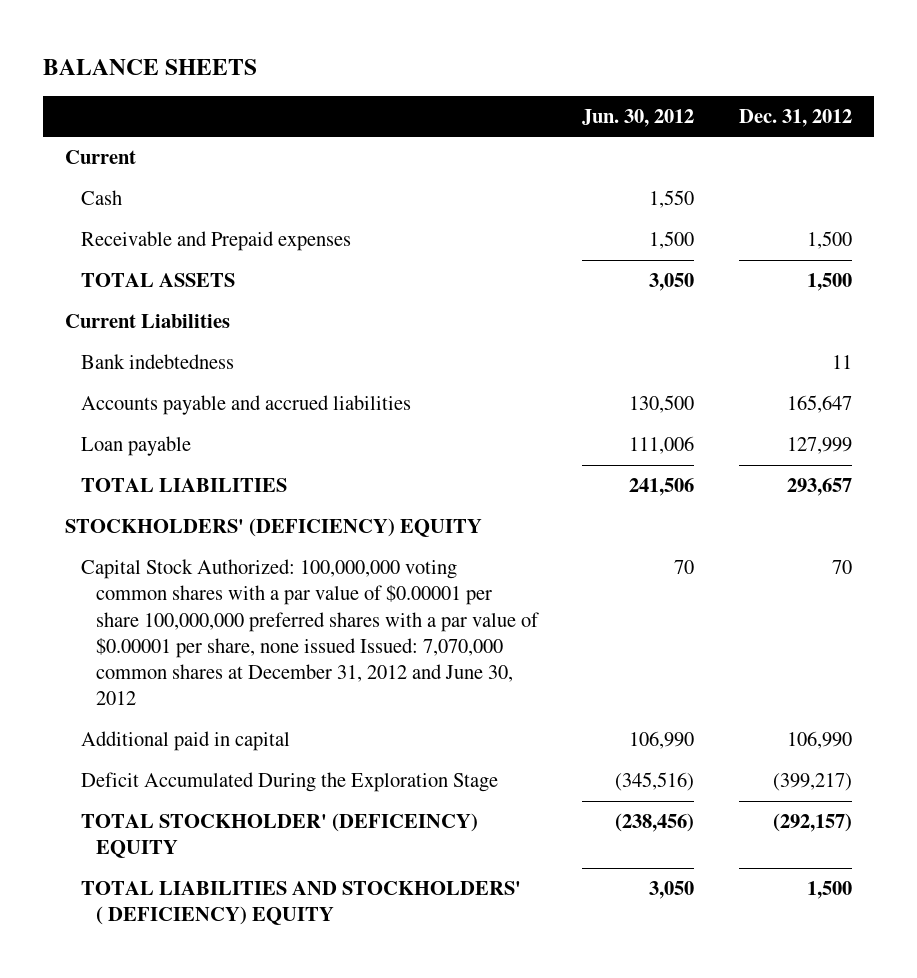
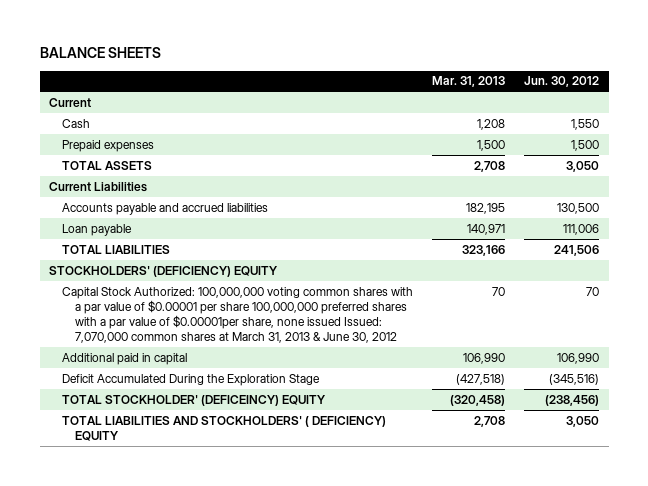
[738,108,852,127] Dec. 31, 2012 -> none
none -> [432,76,506,88] Mar. 31, 2013
[80,231,351,252] Receivable and Prepaid expenses -> [62,139,155,152] Prepaid expenses
[80,354,234,370] Bank indebtedness -> none
[80,559,539,706] Capital Stock Authorized: 100,000,000 voting common shares with a par value of $0.00001 per share 100,000,000 preferred shares with a par value of $0.00001 per share, none issued Issued: 7,070,000 common shares at December 31, 2012 and June 30, 2012 -> [62,286,414,344] Capital Stock Authorized: 100,000,000 voting common shares with a par value of $0.00001 per share 100,000,000 preferred shares with a par value of $0.00001per share, none issued Issued: 7,070,000 common shares at March 31, 2013 & June 30, 2012

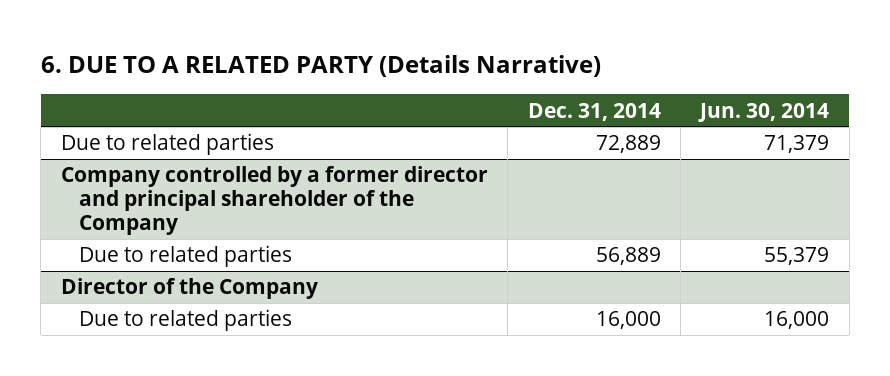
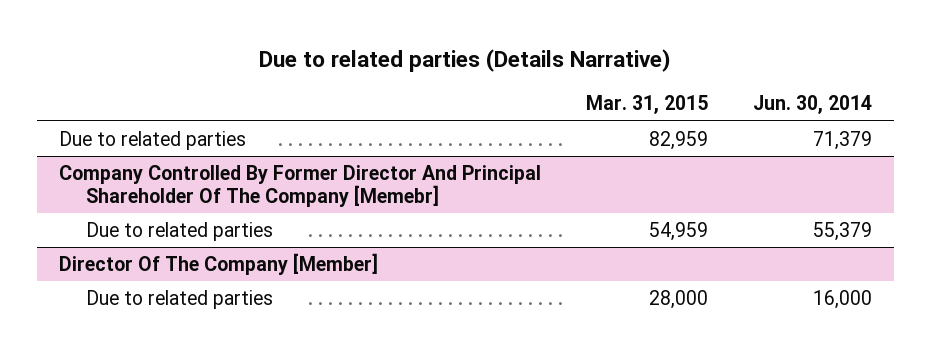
[40,55,601,78] 6. DUE TO A RELATED PARTY (Details Narrative) -> [259,48,672,72] Due to related parties (Details Narrative)
[527,102,661,121] Dec. 31, 2014 -> none
none -> [585,95,708,115] Mar. 31, 2015
[60,166,488,236] Company controlled by a former director and principal shareholder of the Company -> [59,165,542,207] Company Controlled By Former Director And Principal Shareholder Of The Company [Memebr]
[60,278,318,300] Director of the Company -> [59,253,379,276] Director Of The Company [Member]

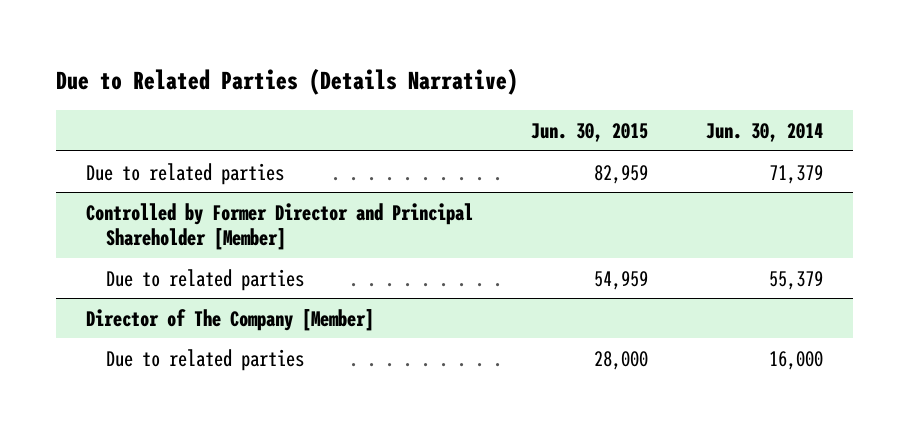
[259,48,672,72] Due to related parties (Details Narrative) -> [56,68,519,96] Due to Related Parties (Details Narrative)
[585,95,708,115] Mar. 31, 2015 -> none
none -> [530,123,648,143] Jun. 30, 2015
[59,165,542,207] Company Controlled By Former Director And Principal Shareholder Of The Company [Memebr] -> [85,202,473,251] Controlled by Former Director and Principal Shareholder [Member]
[59,253,379,276] Director Of The Company [Member] -> [85,308,374,331] Director of The Company [Member]

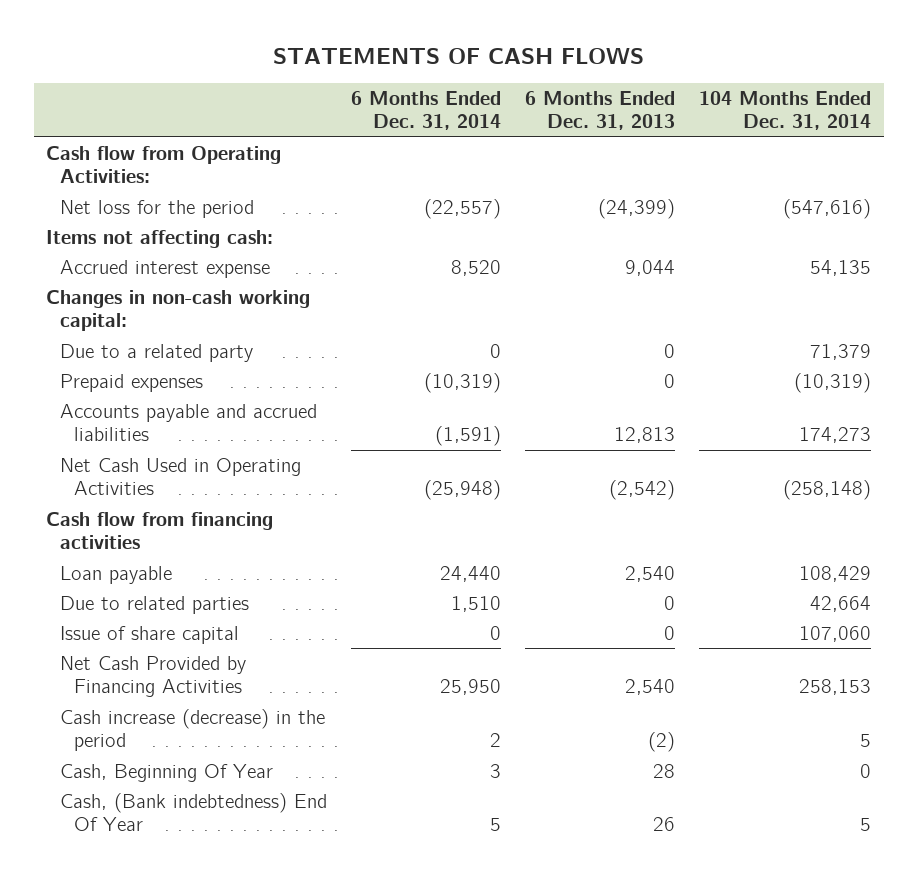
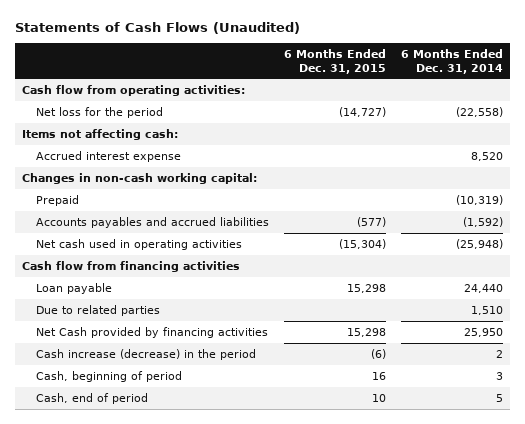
[272,47,644,64] STATEMENTS OF CASH FLOWS -> [14,21,300,34] Statements of Cash Flows (Unaudited)
[525,90,676,131] 6 Months Ended Dec. 31, 2013 -> none
[699,90,872,131] 104 Months Ended Dec. 31, 2014 -> none
none -> [284,49,387,74] 6 Months Ended Dec. 31, 2015
[45,145,281,184] Cash flow from Operating Activities: -> [21,85,245,97] Cash flow from operating activities:
[424,198,502,219] (22,557) -> [455,107,503,118] (22,558)
[59,343,253,362] Due to a related party -> none
[59,373,203,392] Prepaid expenses -> [36,195,80,207] Prepaid
[59,403,317,442] Accounts payable and accrued liabilities -> [36,217,270,229] Accounts payables and accrued liabilities
[435,426,502,447] (1,591) -> [462,217,503,228] (1,592)
[59,457,301,496] Net Cash Used in Operating Activities -> [36,239,243,251] Net cash used in operating activities
[59,625,239,644] Issue of share capital -> none
[59,655,246,698] Net Cash Provided by Financing Activities -> [36,327,269,339] Net Cash provided by financing activities
[59,763,273,782] Cash, Beginning Of Year -> [36,371,183,383] Cash, beginning of period
[59,792,327,832] Cash, (Bank indebtedness) End Of Year -> [36,393,149,405] Cash, end of period

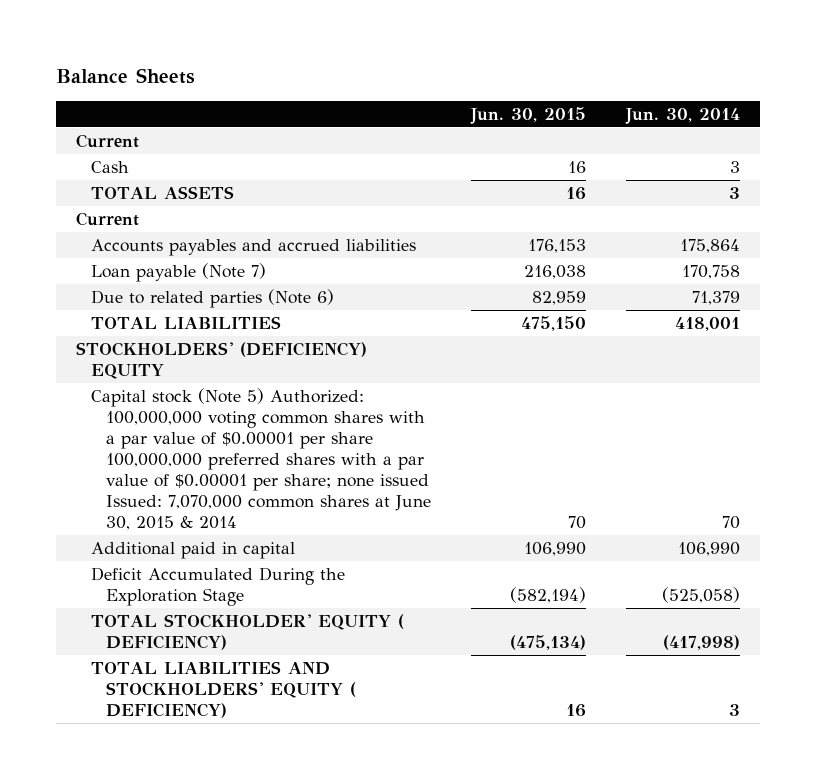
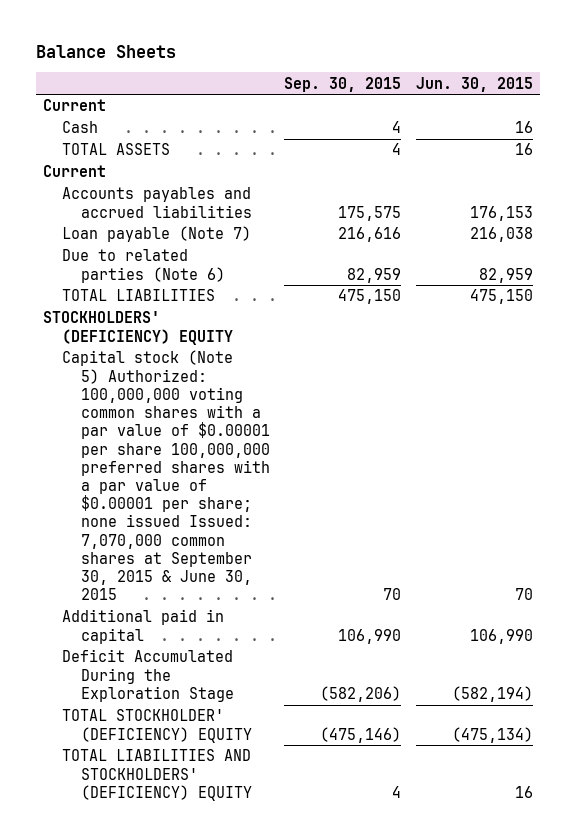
[624,107,740,124] Jun. 30, 2014 -> none
none -> [284,76,402,92] Sep. 30, 2015
[90,388,431,530] Capital stock (Note 5) Authorized: 100,000,000 voting common shares with a par value of $0.00001 per share 100,000,000 preferred shares with a par value of $0.00001 per share; none issued Issued: 7,070,000 common shares at June 30, 2015 & 2014 -> [61,350,270,601] Capital stock (Note 5) Authorized: 100,000,000 voting common shares with a par value of $0.00001 per share 100,000,000 preferred shares with a par value of $0.00001 per share; none issued Issued: 7,070,000 common shares at September 30, 2015 & June 30, 2015
[90,614,404,651] TOTAL STOCKHOLDER' EQUITY ( DEFICIENCY) -> [61,709,252,743] TOTAL STOCKHOLDER' (DEFICIENCY) EQUITY
[90,661,356,719] TOTAL LIABILITIES AND STOCKHOLDERS' EQUITY ( DEFICIENCY) -> [61,749,252,801] TOTAL LIABILITIES AND STOCKHOLDERS' (DEFICIENCY) EQUITY

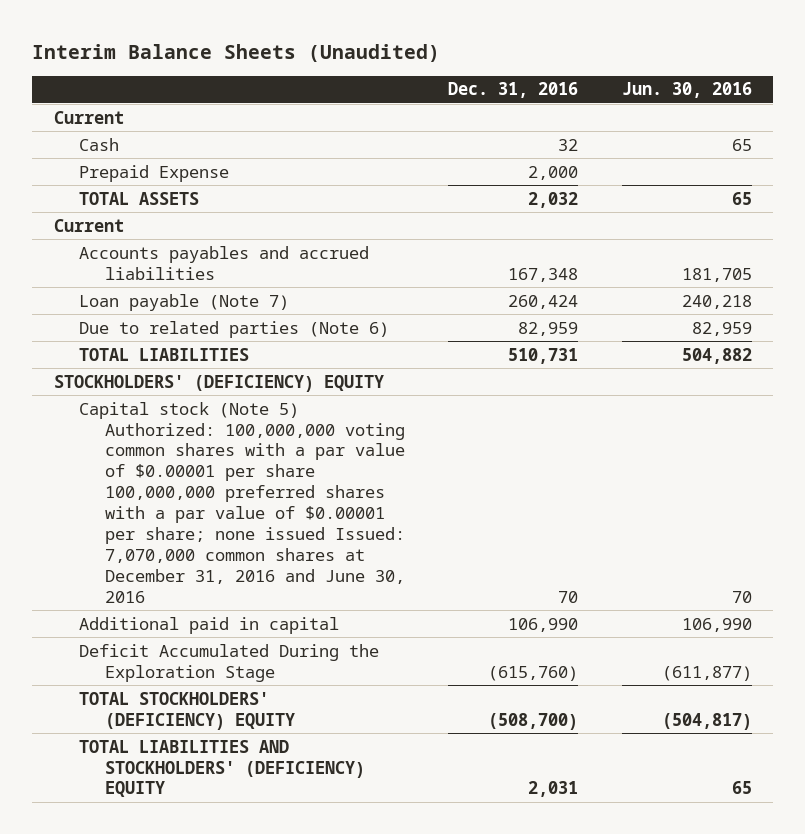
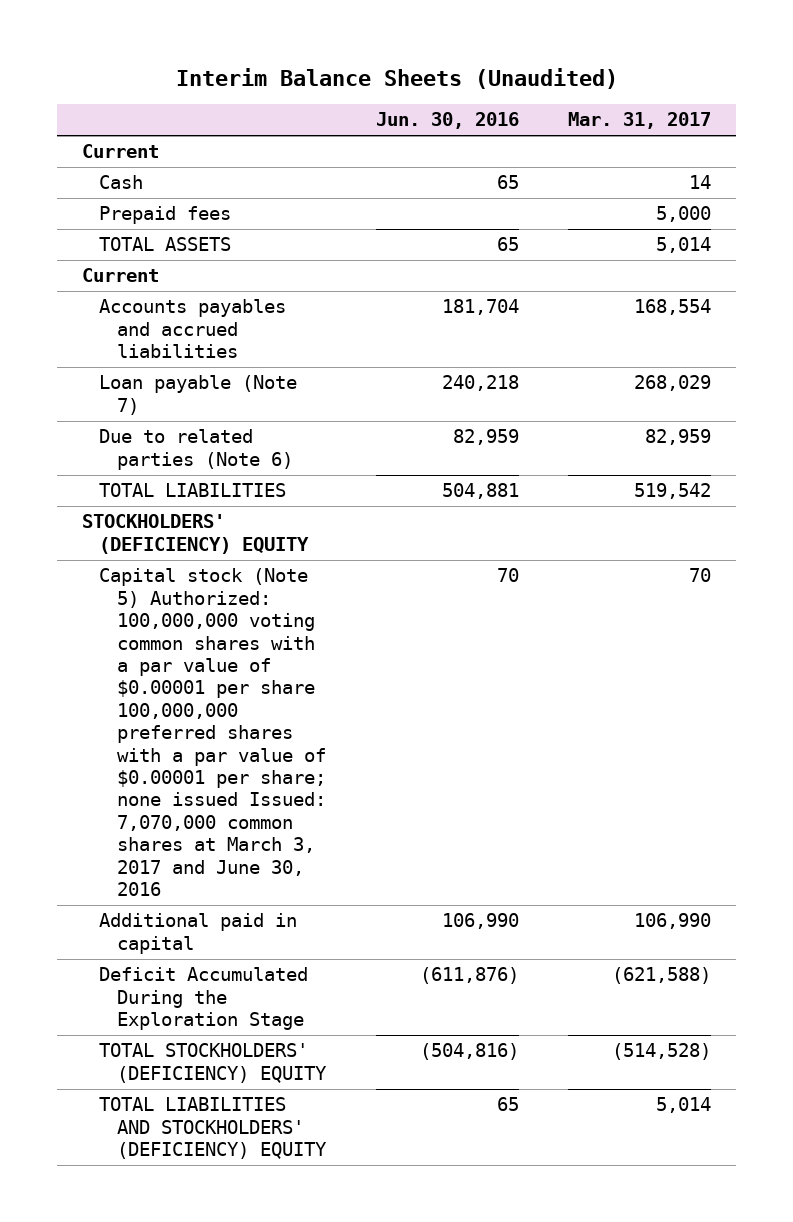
[448,82,579,99] Dec. 31, 2016 -> none
none -> [568,112,712,130] Mar. 31, 2017
[79,164,230,182] Prepaid Expense -> [99,206,232,225] Prepaid fees
[681,267,752,282] 181,705 -> [441,299,519,316] 181,704
[681,347,752,364] 504,882 -> [441,483,519,500] 504,881
[79,401,406,603] Capital stock (Note 5) Authorized: 100,000,000 voting common shares with a par value of $0.00001 per share 100,000,000 preferred shares with a par value of $0.00001 per share; none issued Issued: 7,070,000 common shares at December 31, 2016 and June 30, 2016 -> [99,568,327,896] Capital stock (Note 5) Authorized: 100,000,000 voting common shares with a par value of $0.00001 per share 100,000,000 preferred shares with a par value of $0.00001 per share; none issued Issued: 7,070,000 common shares at March 3, 2017 and June 30, 2016
[661,665,752,681] (611,877) -> [419,967,519,985] (611,876)
[661,712,752,730] (504,817) -> [419,1043,519,1061] (504,816)

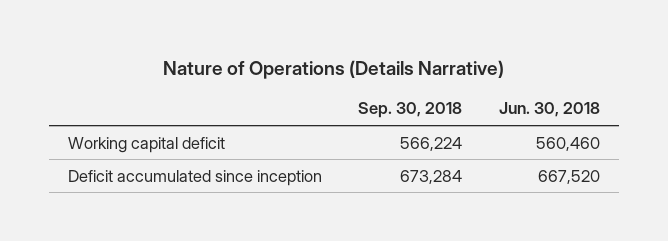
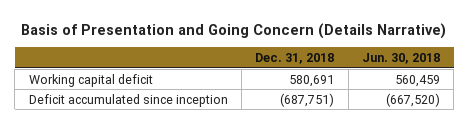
[162,59,504,79] Nature of Operations (Details Narrative) -> [21,22,447,39] Basis of Presentation and Going Concern (Details Narrative)
[358,102,463,119] Sep. 30, 2018 -> none
none -> [255,53,335,65] Dec. 31, 2018
[536,136,601,151] 560,460 -> [395,74,441,87] 560,459
[538,169,601,184] 667,520 -> [386,92,441,107] (667,520)

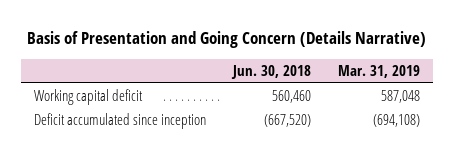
[255,53,335,65] Dec. 31, 2018 -> none
none -> [337,64,420,78] Mar. 31, 2019
[395,74,441,87] 560,459 -> [272,90,312,104] 560,460

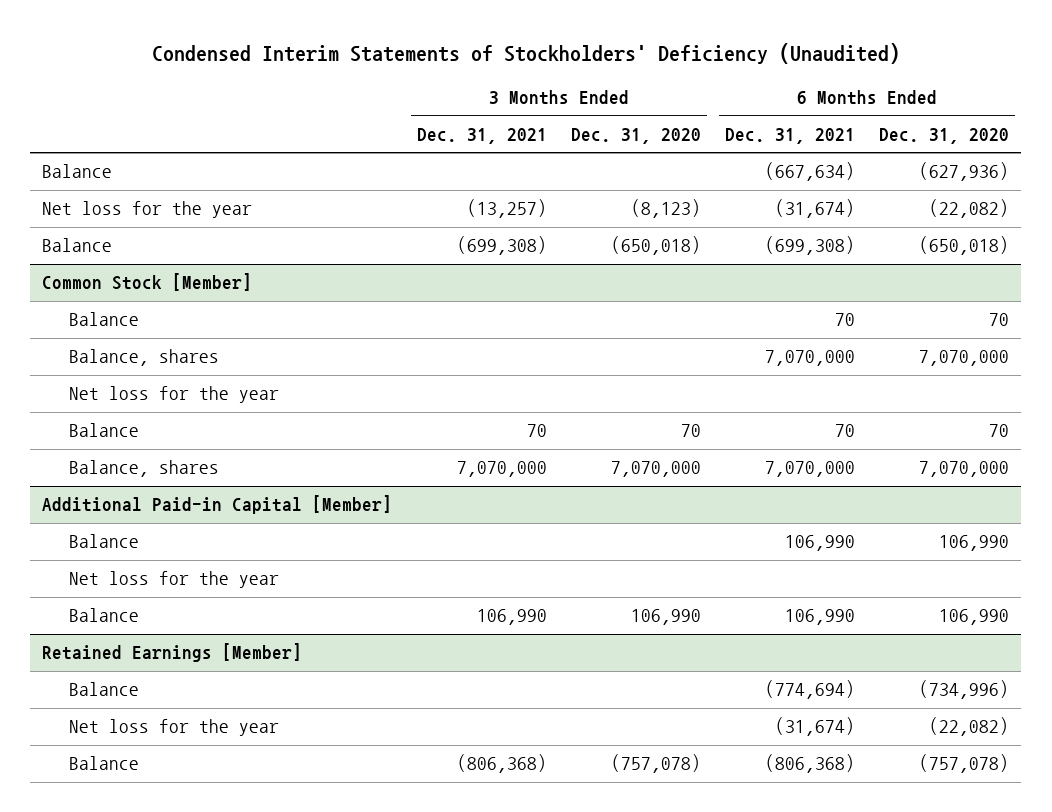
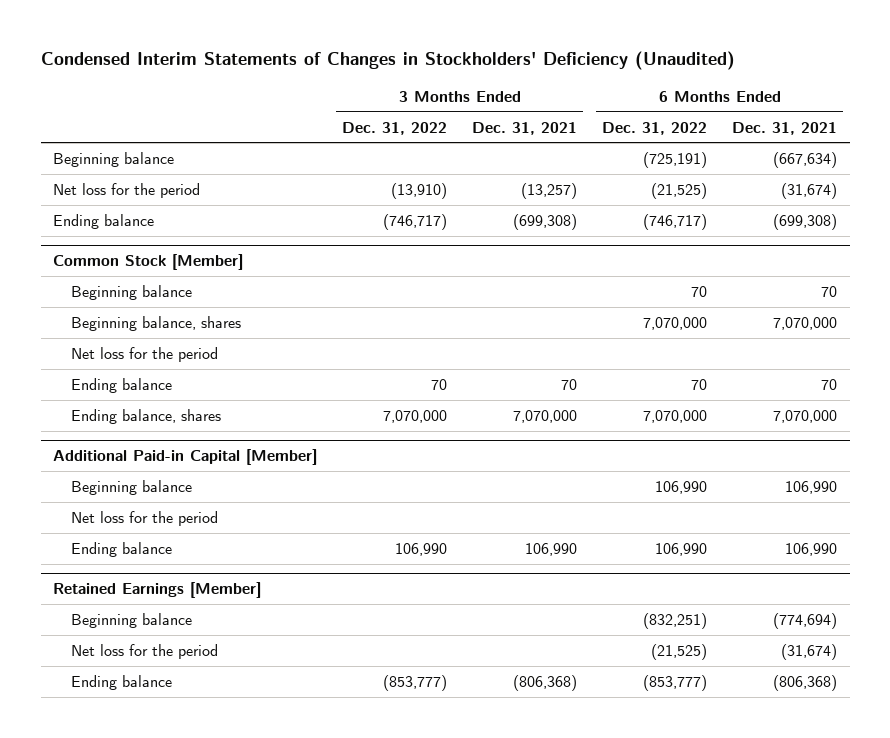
[151,42,900,64] Condensed Interim Statements of Stockholders' Deficiency (Unaudited) -> [40,51,735,71] Condensed Interim Statements of Changes in Stockholders' Deficiency (Unaudited)
[570,127,701,144] Dec. 31, 2020 -> none
[879,127,1010,144] Dec. 31, 2020 -> none
none -> [342,121,448,135] Dec. 31, 2022
none -> [602,121,708,135] Dec. 31, 2022
[42,164,113,179] Balance -> [53,151,175,167] Beginning balance
[42,201,253,219] Net loss for the year -> [53,182,201,198] Net loss for the period
[42,238,113,253] Balance -> [53,213,155,229] Ending balance
[68,312,139,327] Balance -> [71,284,193,300] Beginning balance
[68,349,219,367] Balance, shares -> [71,315,242,331] Beginning balance, shares
[68,386,279,404] Net loss for the year -> [71,346,219,362] Net loss for the period
[68,423,139,438] Balance -> [71,377,173,393] Ending balance
[68,460,219,478] Balance, shares -> [71,408,222,424] Ending balance, shares
[68,534,139,549] Balance -> [71,479,193,495] Beginning balance
[68,571,279,589] Net loss for the year -> [71,510,219,526] Net loss for the period
[68,608,139,623] Balance -> [71,541,173,557] Ending balance
[68,682,139,697] Balance -> [71,612,193,628] Beginning balance
[68,719,279,737] Net loss for the year -> [71,643,219,659] Net loss for the period
[68,756,139,771] Balance -> [71,674,173,690] Ending balance

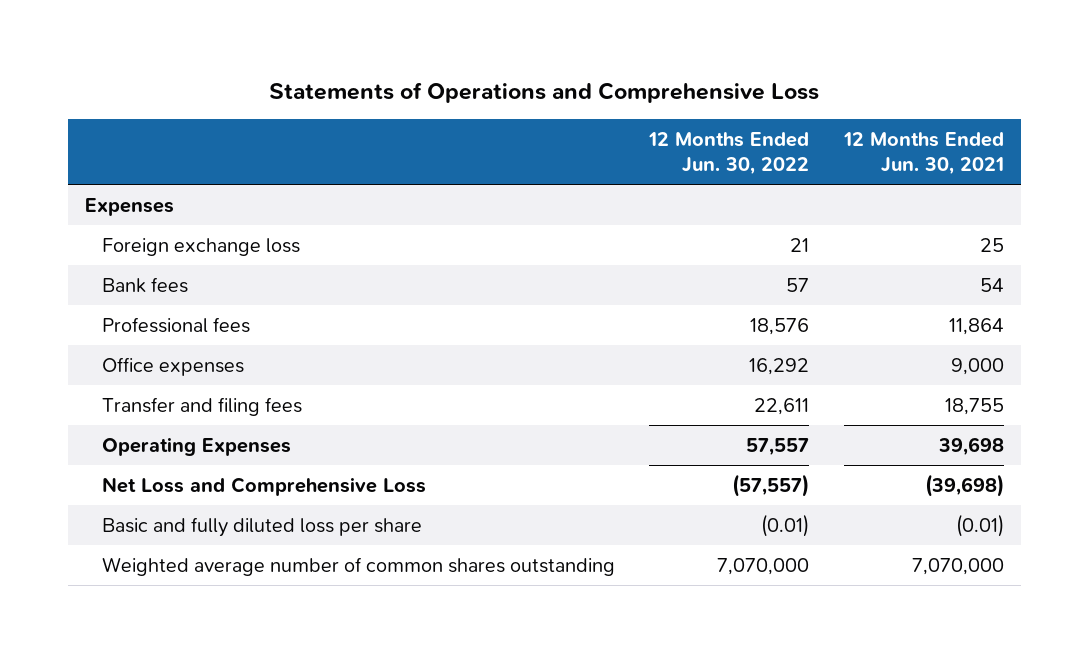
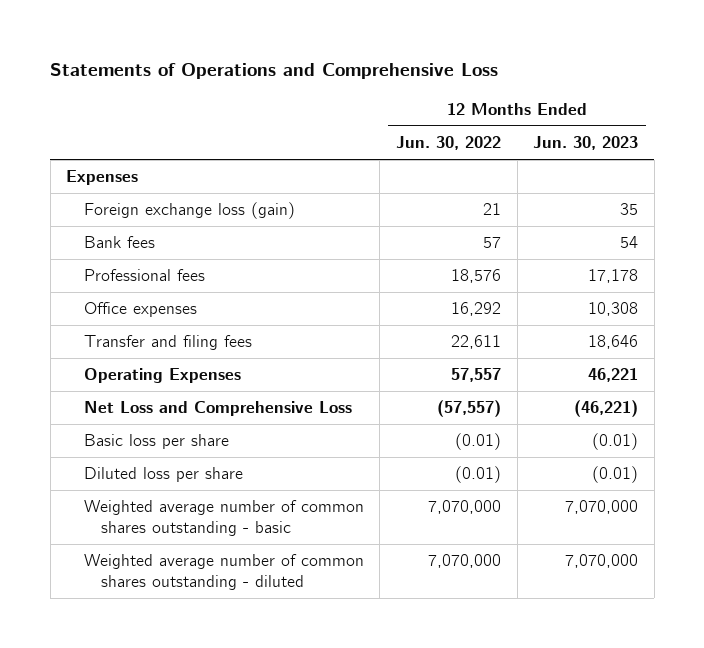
[842,132,1004,176] 12 Months Ended Jun. 30, 2021 -> none
none -> [533,136,639,151] Jun. 30, 2023
[102,237,301,256] Foreign exchange loss -> [83,202,295,220] Foreign exchange loss (gain)
[102,516,423,537] Basic and fully diluted loss per share -> [83,434,229,450] Basic loss per share
none -> [83,467,243,483] Diluted loss per share
[102,556,616,576] Weighted average number of common shares outstanding -> [83,500,364,537] Weighted average number of common shares outstanding - basic
none -> [83,554,364,591] Weighted average number of common shares outstanding - diluted

